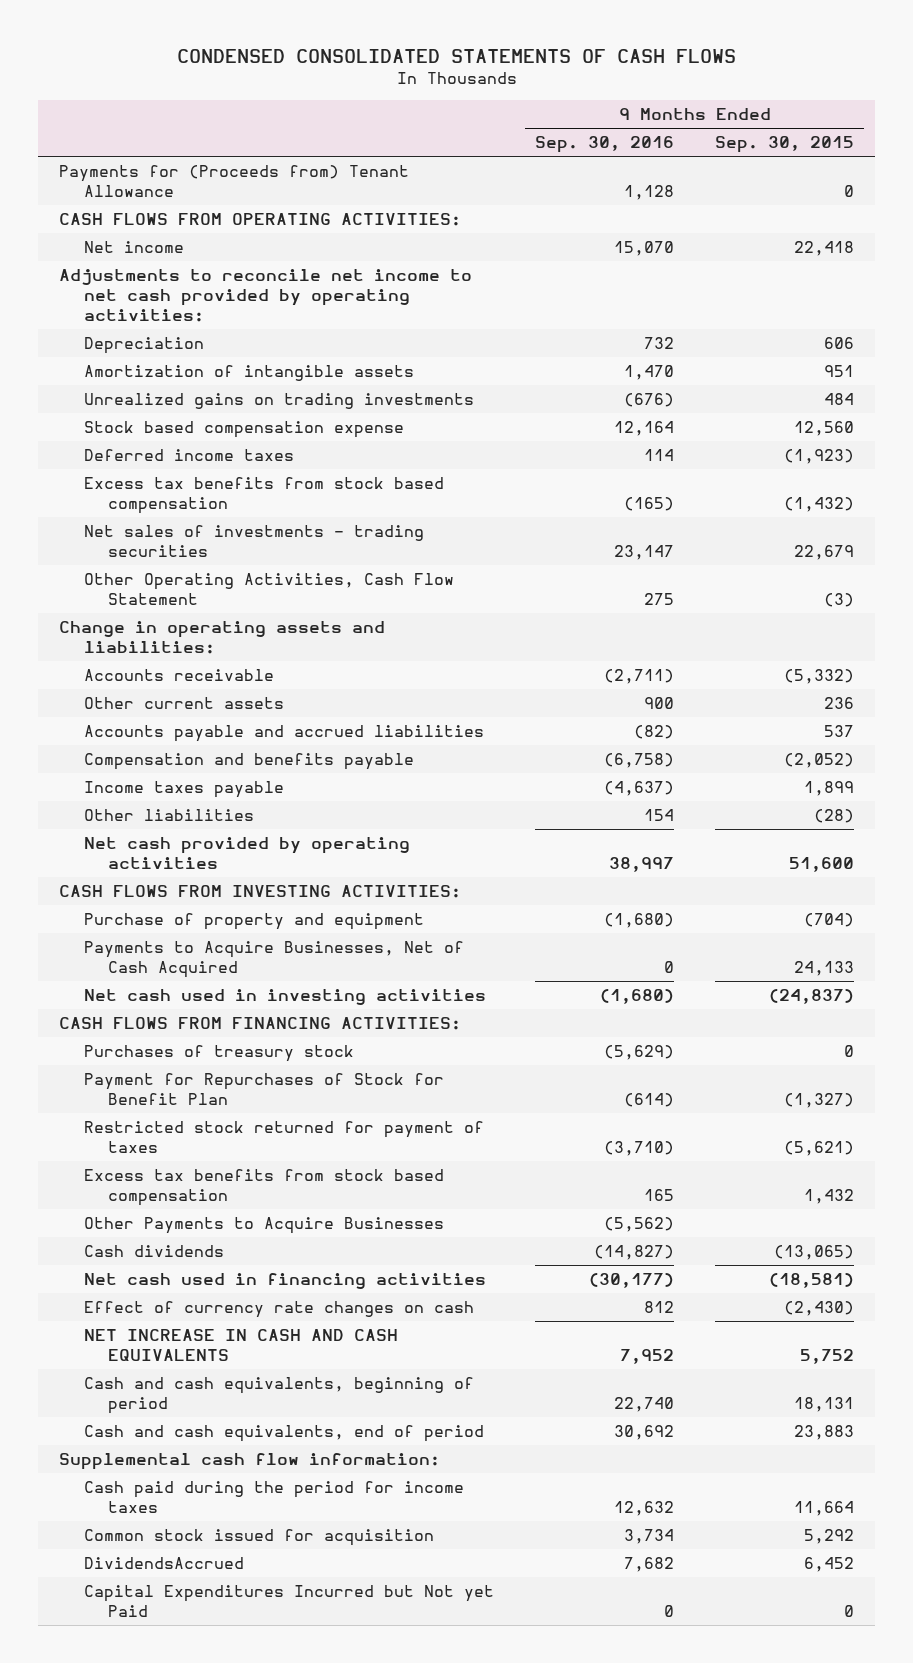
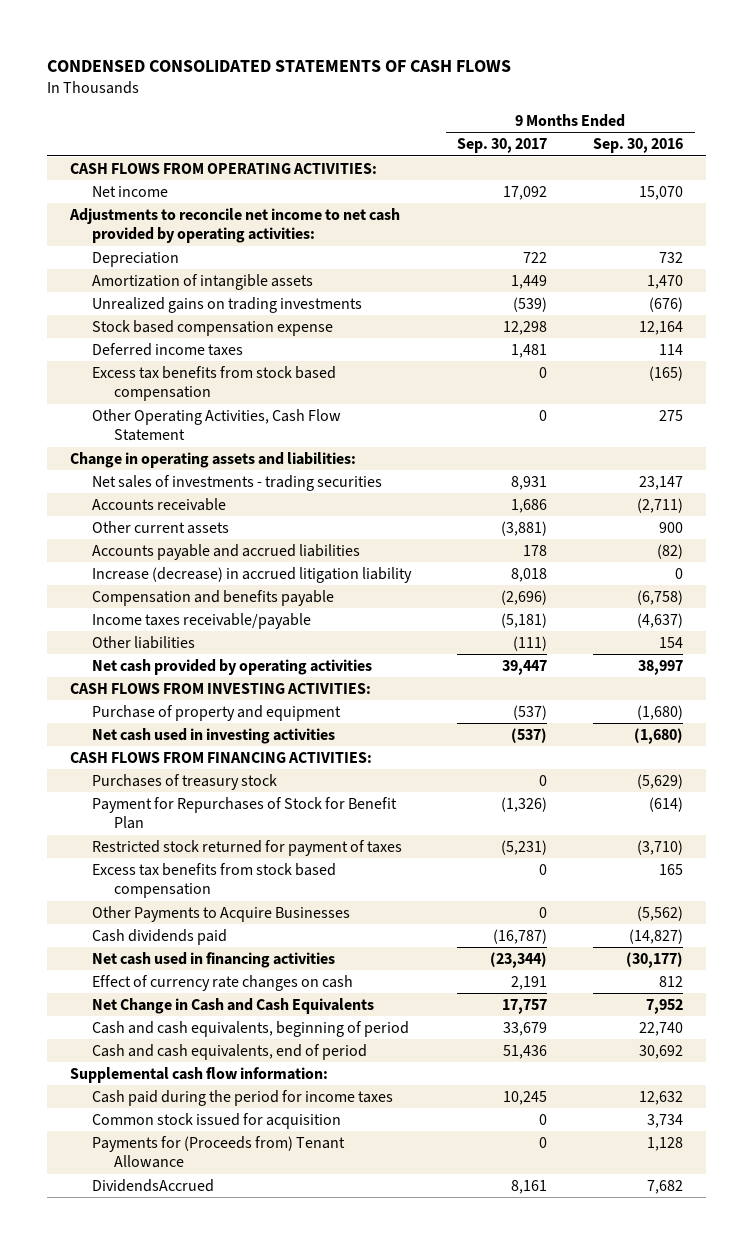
[715,136,855,154] Sep. 30, 2015 -> none
none -> [457,138,548,154] Sep. 30, 2017
[83,524,424,558] Net sales of investments - trading securities -> [92,474,383,491] Net sales of investments - trading securities
none -> [92,566,413,583] Increase (decrease) in accrued litigation liability
[83,780,284,798] Income taxes payable -> [92,612,312,629] Income taxes receivable/payable
[83,940,464,979] Payments to Acquire Businesses, Net of Cash Acquired -> none
[83,1244,224,1257] Cash dividends -> [92,928,228,945] Cash dividends paid
[83,1328,398,1362] NET INCREASE IN CASH AND CASH EQUIVALENTS -> [92,997,375,1014] Net Change in Cash and Cash Equivalents
[59,164,410,198] Payments for (Proceeds from) Tenant Allowance -> [92,1135,346,1169] Payments for (Proceeds from) Tenant Allowance
[83,1584,494,1618] Capital Expenditures Incurred but Not yet Paid -> none

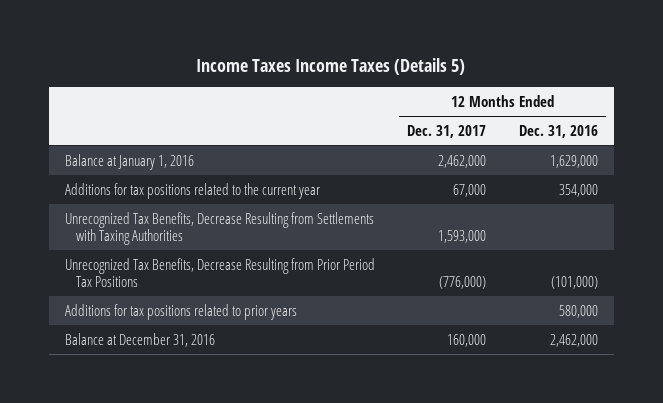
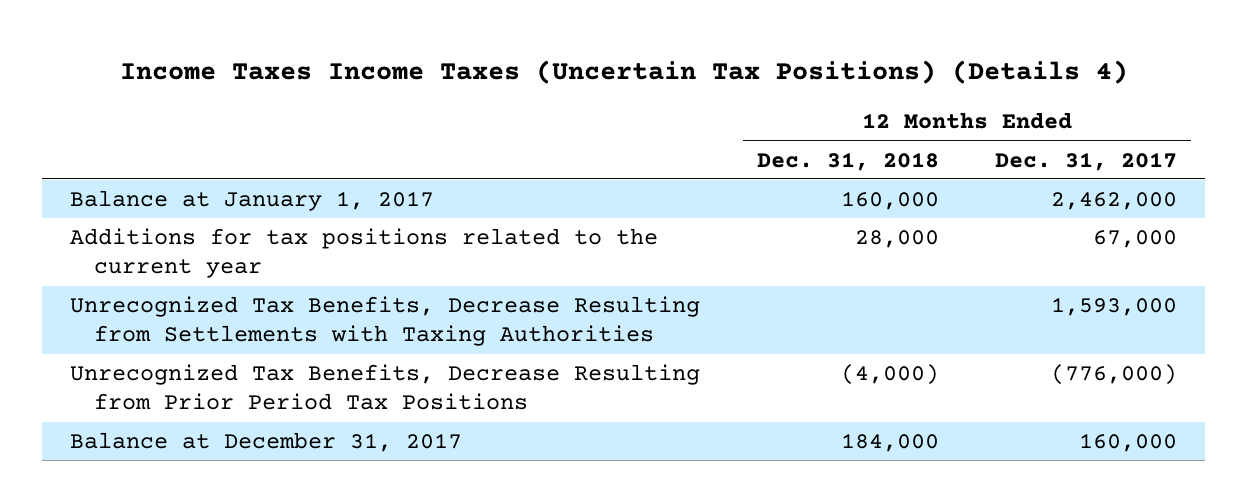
[196,58,466,76] Income Taxes Income Taxes (Details 5) -> [119,59,1128,84] Income Taxes Income Taxes (Uncertain Tax Positions) (Details 4)
[519,124,599,138] Dec. 31, 2016 -> none
none -> [756,151,939,171] Dec. 31, 2018
[64,153,194,170] Balance at January 1, 2016 -> [70,189,435,211] Balance at January 1, 2017
[64,303,297,320] Additions for tax positions related to prior years -> none
[64,332,215,347] Balance at December 31, 2016 -> [70,431,463,452] Balance at December 31, 2017

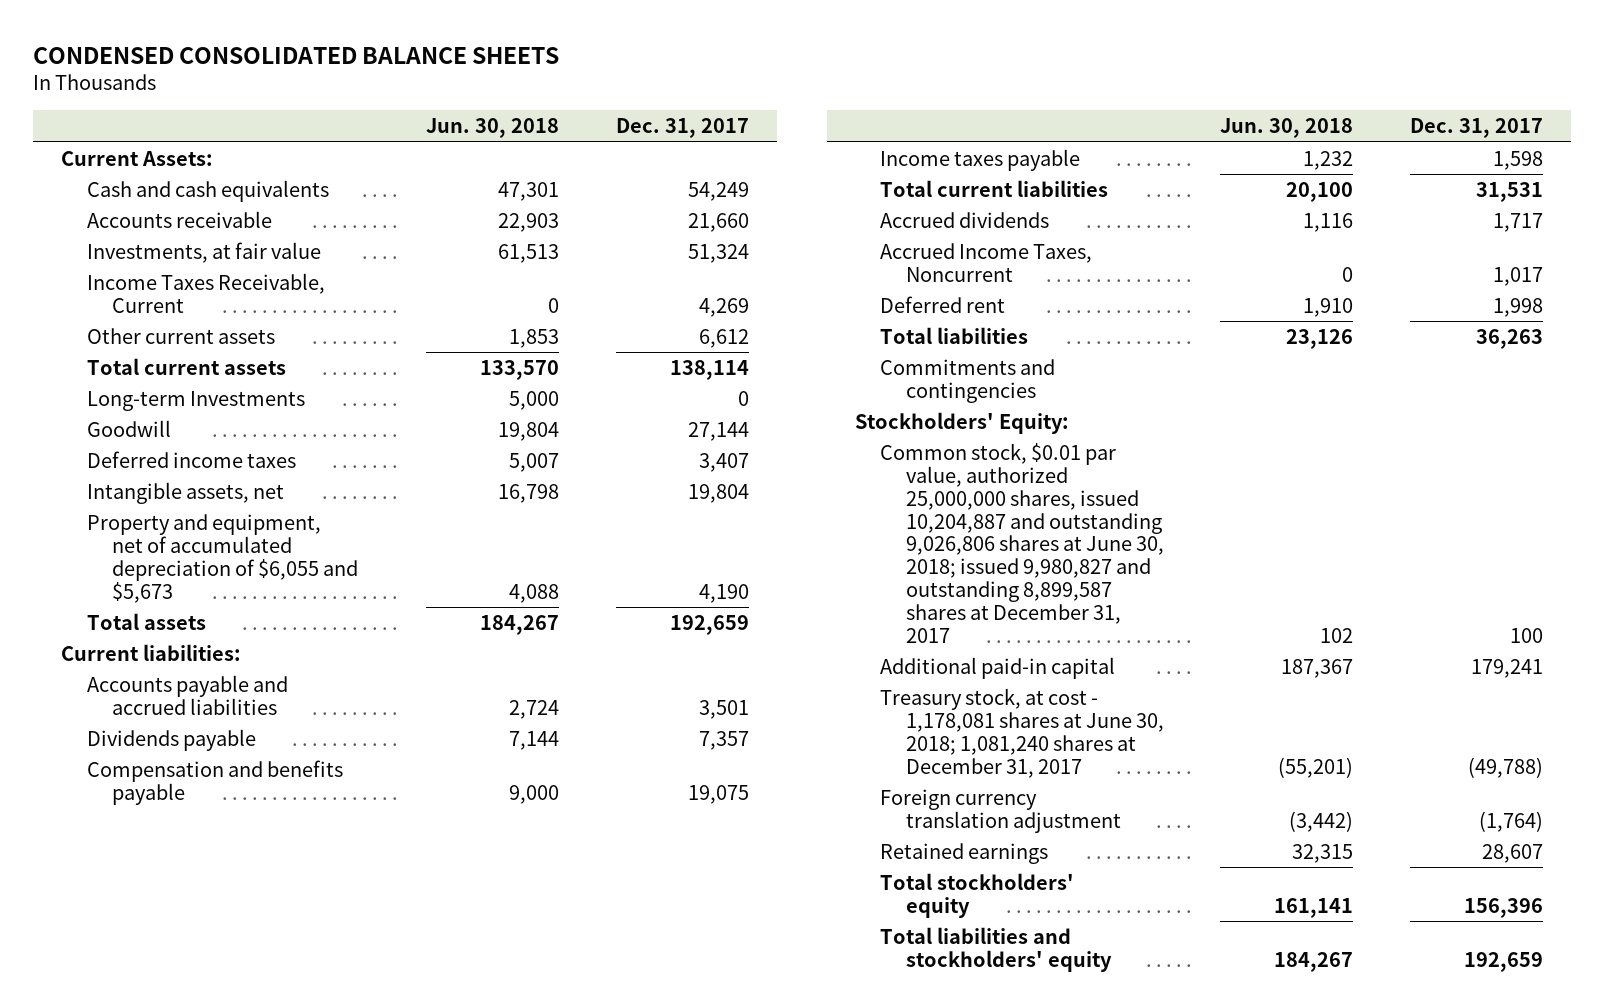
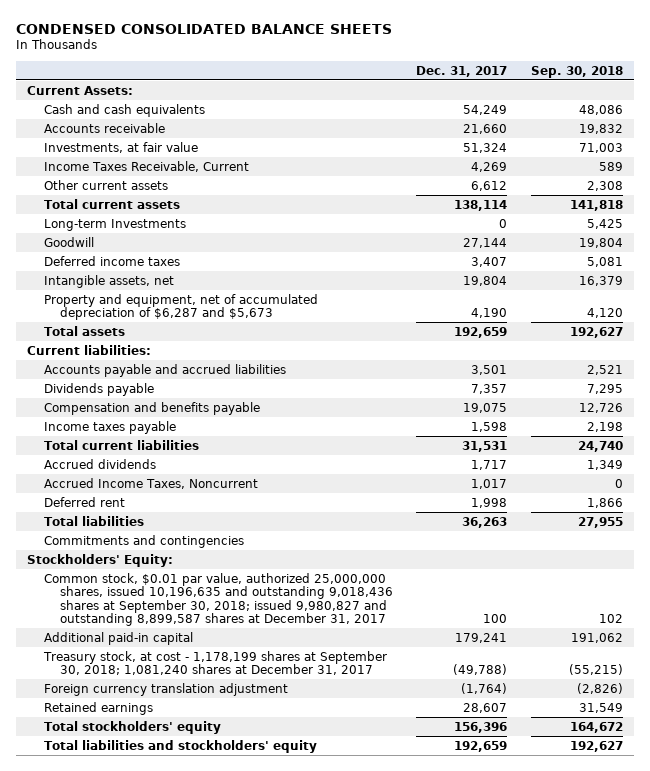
[426,118,560,139] Jun. 30, 2018 -> none
none -> [530,65,623,78] Sep. 30, 2018
[86,513,358,603] Property and equipment, net of accumulated depreciation of $6,055 and $5,673 -> [43,293,318,321] Property and equipment, net of accumulated depreciation of $6,287 and $5,673
[880,442,1164,644] Common stock, $0.01 par value, authorized 25,000,000 shares, issued 10,204,887 and outstanding 9,026,806 shares at June 30, 2018; issued 9,980,827 and outstanding 8,899,587 shares at December 31, 2017 -> [43,572,394,627] Common stock, $0.01 par value, authorized 25,000,000 shares, issued 10,196,635 and outstanding 9,018,436 shares at September 30, 2018; issued 9,980,827 and outstanding 8,899,587 shares at December 31, 2017
[880,687,1164,778] Treasury stock, at cost - 1,178,081 shares at June 30, 2018; 1,081,240 shares at December 31, 2017 -> [42,650,387,676] Treasury stock, at cost - 1,178,199 shares at September 30, 2018; 1,081,240 shares at December 31, 2017

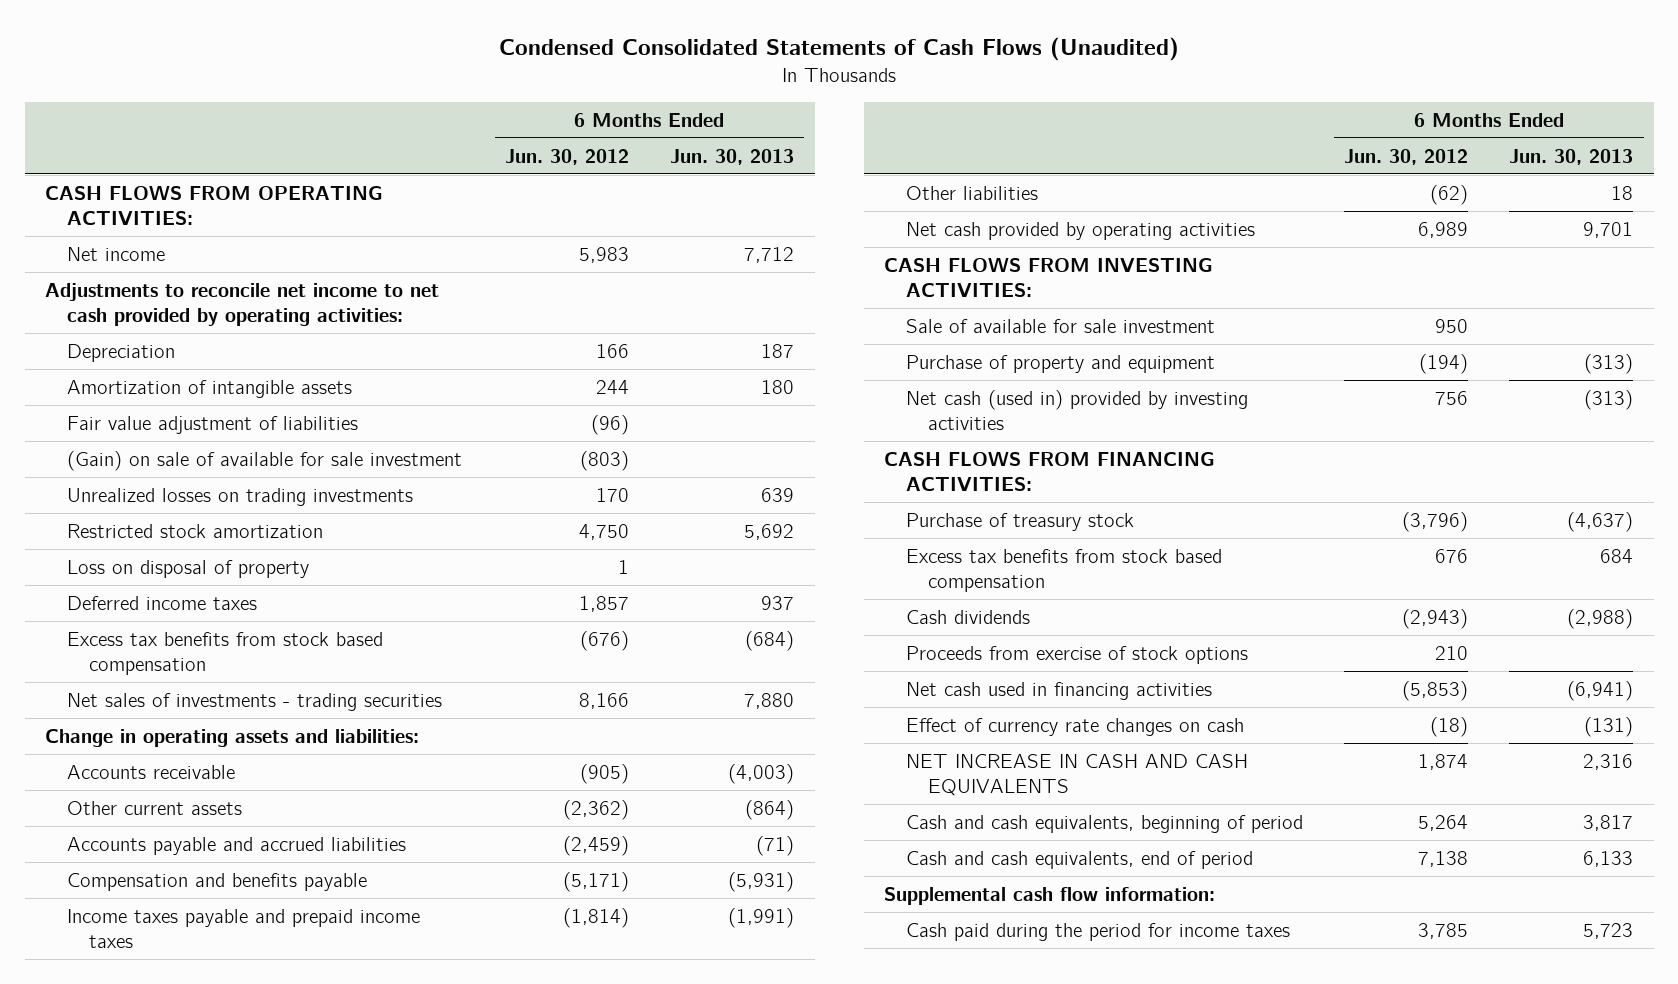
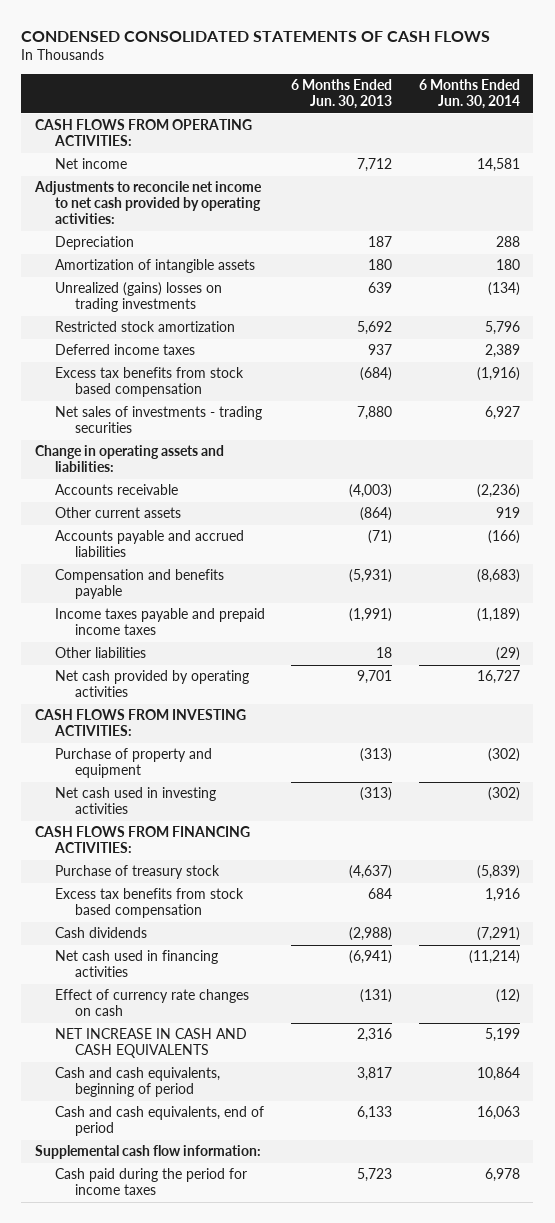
[499,37,1180,62] Condensed Consolidated Statements of Cash Flows (Unaudited) -> [21,31,491,43] CONDENSED CONSOLIDATED STATEMENTS OF CASH FLOWS
[504,148,629,165] Jun. 30, 2012 -> none
none -> [419,79,521,110] 6 Months Ended Jun. 30, 2014
[66,415,358,434] Fair value adjustment of liabilities -> none
[66,450,462,471] (Gain) on sale of available for sale investment -> none
[66,487,413,506] Unrealized losses on trading investments -> [54,282,222,313] Unrealized (gains) losses on trading investments
[66,559,309,578] Loss on disposal of property -> none
[906,318,1216,333] Sale of available for sale investment -> none
[906,389,1249,431] Net cash (used in) provided by investing activities -> [54,787,216,815] Net cash used in investing activities
[906,645,1249,664] Proceeds from exercise of stock options -> none

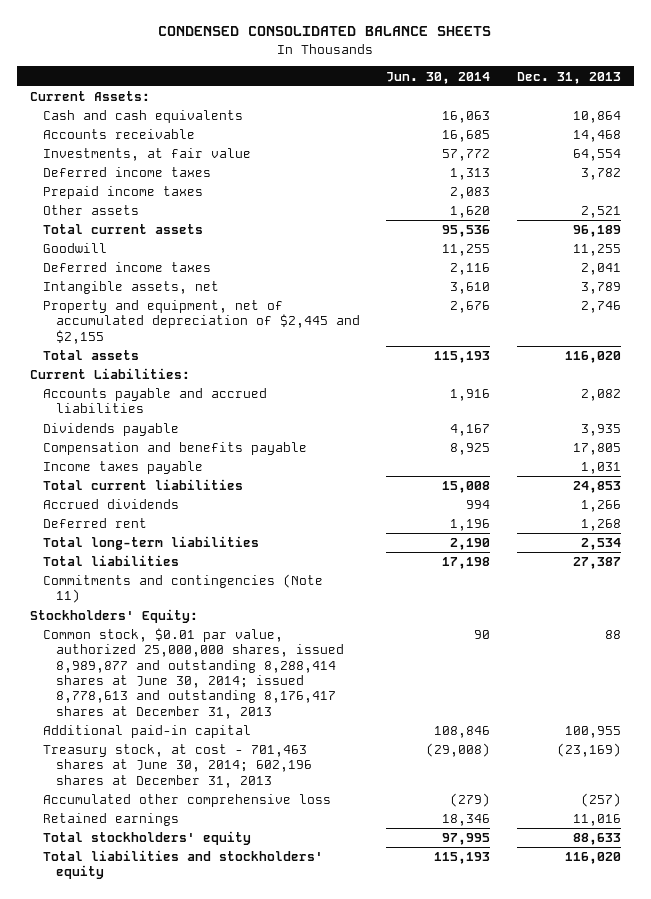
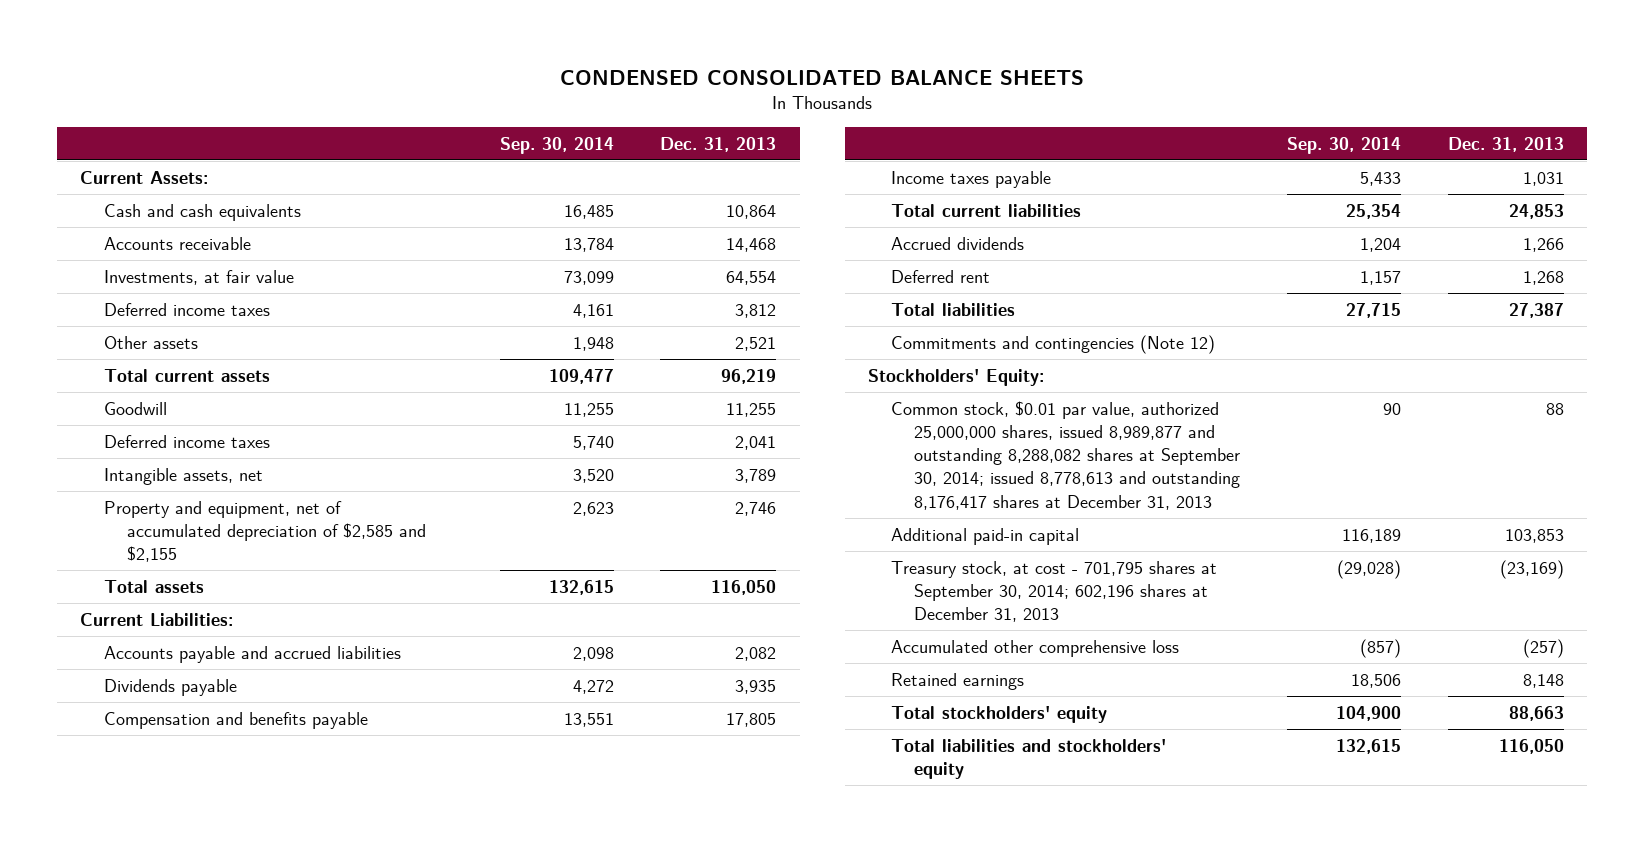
[386,71,491,84] Jun. 30, 2014 -> none
none -> [499,136,614,154] Sep. 30, 2014
[42,186,203,200] Prepaid income taxes -> none
[580,168,621,181] 3,782 -> [735,303,777,318] 3,812
[572,225,621,238] 96,189 -> [721,368,777,384] 96,219
[42,300,360,344] Property and equipment, net of accumulated depreciation of $2,445 and $2,155 -> [103,500,426,563] Property and equipment, net of accumulated depreciation of $2,585 and $2,155
[564,351,621,364] 116,020 -> [711,579,777,595] 116,050
[42,536,259,551] Total long-term liabilities -> none
[42,574,323,604] Commitments and contingencies (Note 11) -> [891,334,1216,354] Commitments and contingencies (Note 12)
[42,628,344,719] Common stock, $0.01 par value, authorized 25,000,000 shares, issued 8,989,877 and outstanding 8,288,414 shares at June 30, 2014; issued 8,778,613 and outstanding 8,176,417 shares at December 31, 2013 -> [891,400,1241,510] Common stock, $0.01 par value, authorized 25,000,000 shares, issued 8,989,877 and outstanding 8,288,082 shares at September 30, 2014; issued 8,778,613 and outstanding 8,176,417 shares at December 31, 2013
[564,726,621,739] 100,955 -> [1505,528,1565,543] 103,853
[42,744,312,788] Treasury stock, at cost - 701,463 shares at June 30, 2014; 602,196 shares at December 31, 2013 -> [891,560,1218,623] Treasury stock, at cost - 701,795 shares at September 30, 2014; 602,196 shares at December 31, 2013
[572,814,621,827] 11,016 -> [1523,673,1565,688] 8,148
[572,833,621,846] 88,633 -> [1509,705,1565,721] 88,663
[564,852,621,865] 116,020 -> [1499,738,1565,754] 116,050

